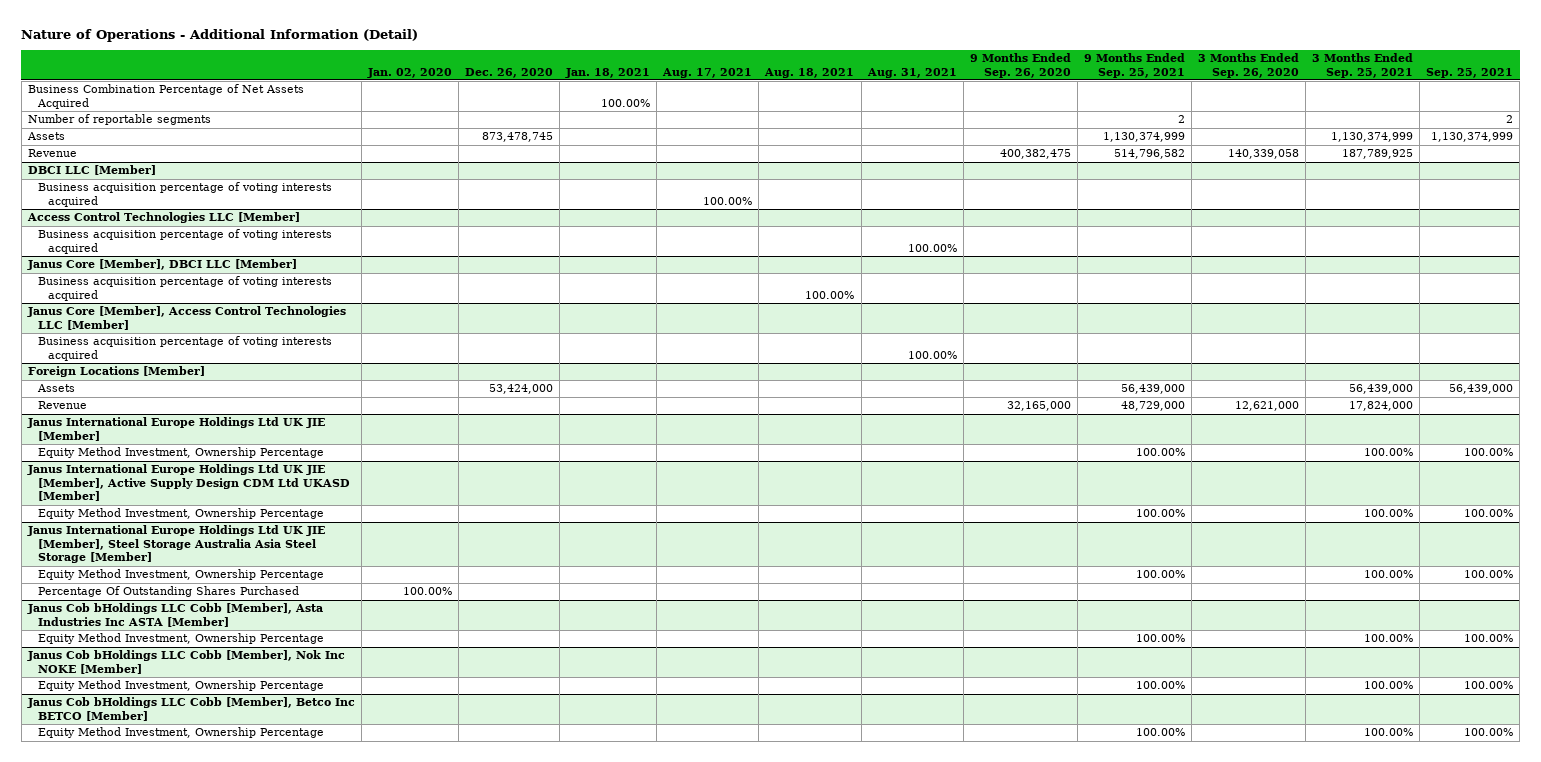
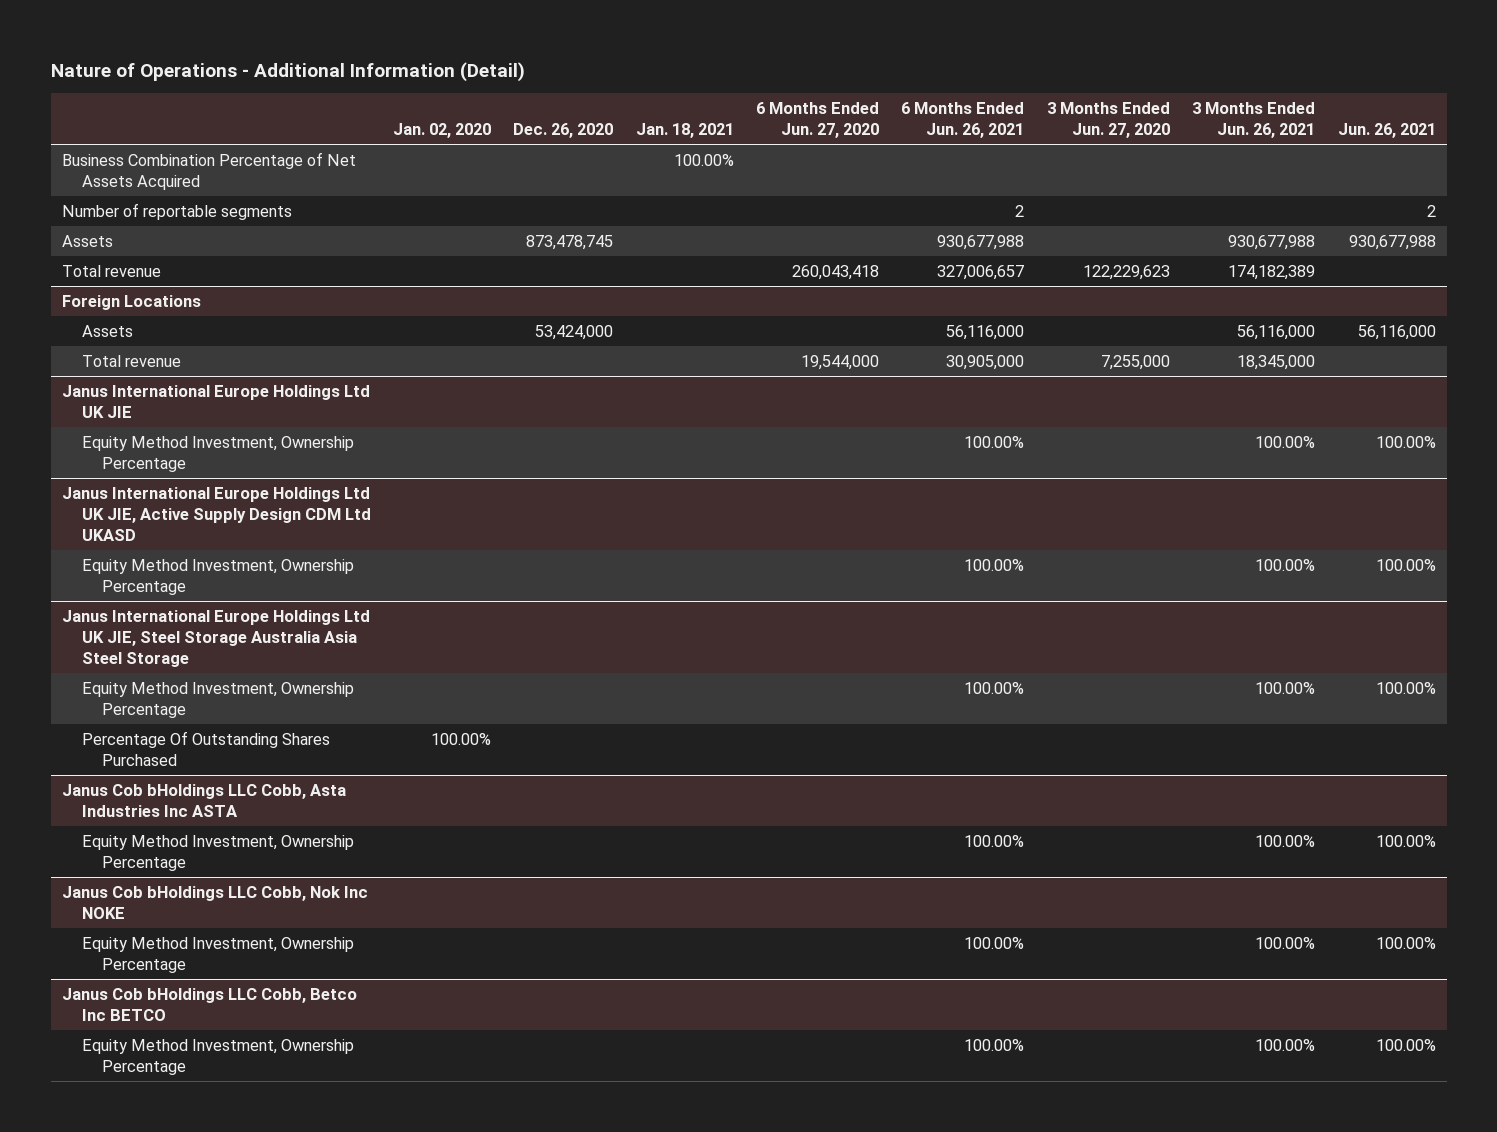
[662,67,753,78] Aug. 17, 2021 -> none
[764,67,855,78] Aug. 18, 2021 -> none
[866,67,957,78] Aug. 31, 2021 -> none
[969,53,1071,78] 9 Months Ended Sep. 26, 2020 -> none
[1083,53,1185,78] 9 Months Ended Sep. 25, 2021 -> none
[1197,53,1299,78] 3 Months Ended Sep. 26, 2020 -> none
[1312,53,1414,78] 3 Months Ended Sep. 25, 2021 -> none
[1426,67,1514,78] Sep. 25, 2021 -> none
none -> [756,101,880,139] 6 Months Ended Jun. 27, 2020
none -> [901,101,1025,139] 6 Months Ended Jun. 26, 2021
none -> [1046,101,1170,139] 3 Months Ended Jun. 27, 2020
none -> [1192,101,1316,139] 3 Months Ended Jun. 26, 2021
none -> [1337,123,1436,139] Jun. 26, 2021
[27,165,156,176] DBCI LLC [Member] -> none
[37,182,332,207] Business acquisition percentage of voting interests acquired -> none
[26,212,300,224] Access Control Technologies LLC [Member] -> none
[37,229,332,254] Business acquisition percentage of voting interests acquired -> none
[26,259,297,271] Janus Core [Member], DBCI LLC [Member] -> none
[37,276,332,301] Business acquisition percentage of voting interests acquired -> none
[26,306,346,330] Janus Core [Member], Access Control Technologies LLC [Member] -> none
[37,336,332,361] Business acquisition percentage of voting interests acquired -> none
[27,149,77,158] Revenue -> [61,264,161,277] Total revenue
[27,366,205,378] Foreign Locations [Member] -> [61,294,201,310] Foreign Locations
[37,401,87,410] Revenue -> [81,354,181,367] Total revenue
[26,417,325,441] Janus International Europe Holdings Ltd UK JIE [Member] -> [61,384,370,418] Janus International Europe Holdings Ltd UK JIE
[26,464,350,502] Janus International Europe Holdings Ltd UK JIE [Member], Active Supply Design CDM Ltd UKASD [Member] -> [61,486,371,542] Janus International Europe Holdings Ltd UK JIE, Active Supply Design CDM Ltd UKASD
[26,525,325,564] Janus International Europe Holdings Ltd UK JIE [Member], Steel Storage Australia Asia Steel Storage [Member] -> [61,609,370,668] Janus International Europe Holdings Ltd UK JIE, Steel Storage Australia Asia Steel Storage
[26,603,323,627] Janus Cob bHoldings LLC Cobb [Member], Asta Industries Inc ASTA [Member] -> [61,783,346,817] Janus Cob bHoldings LLC Cobb, Asta Industries Inc ASTA
[26,650,345,674] Janus Cob bHoldings LLC Cobb [Member], Nok Inc NOKE [Member] -> [61,885,368,919] Janus Cob bHoldings LLC Cobb, Nok Inc NOKE
[26,697,355,721] Janus Cob bHoldings LLC Cobb [Member], Betco Inc BETCO [Member] -> [61,987,357,1021] Janus Cob bHoldings LLC Cobb, Betco Inc BETCO

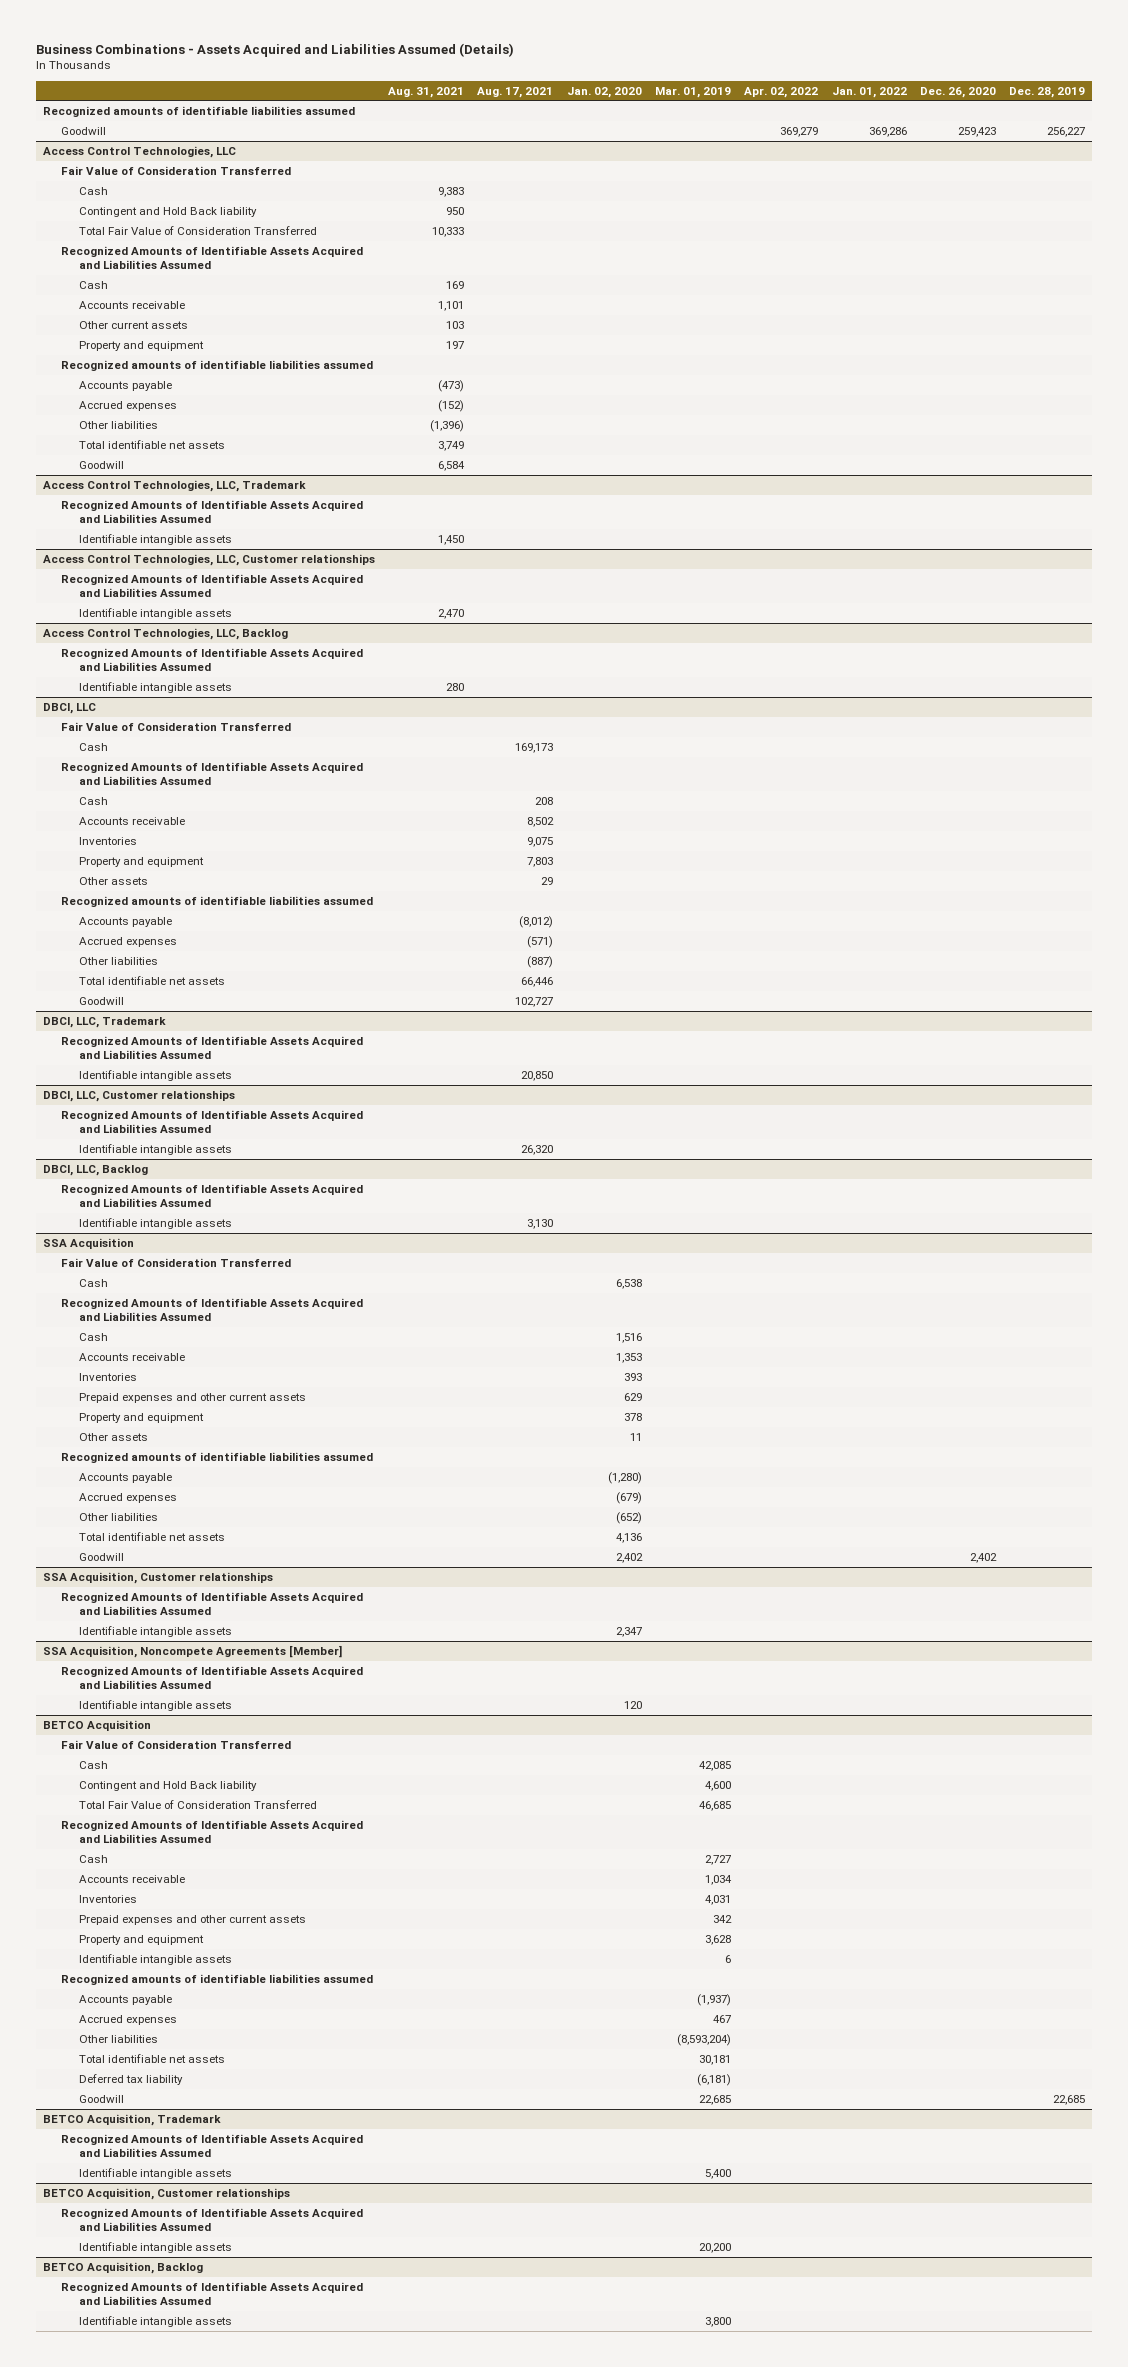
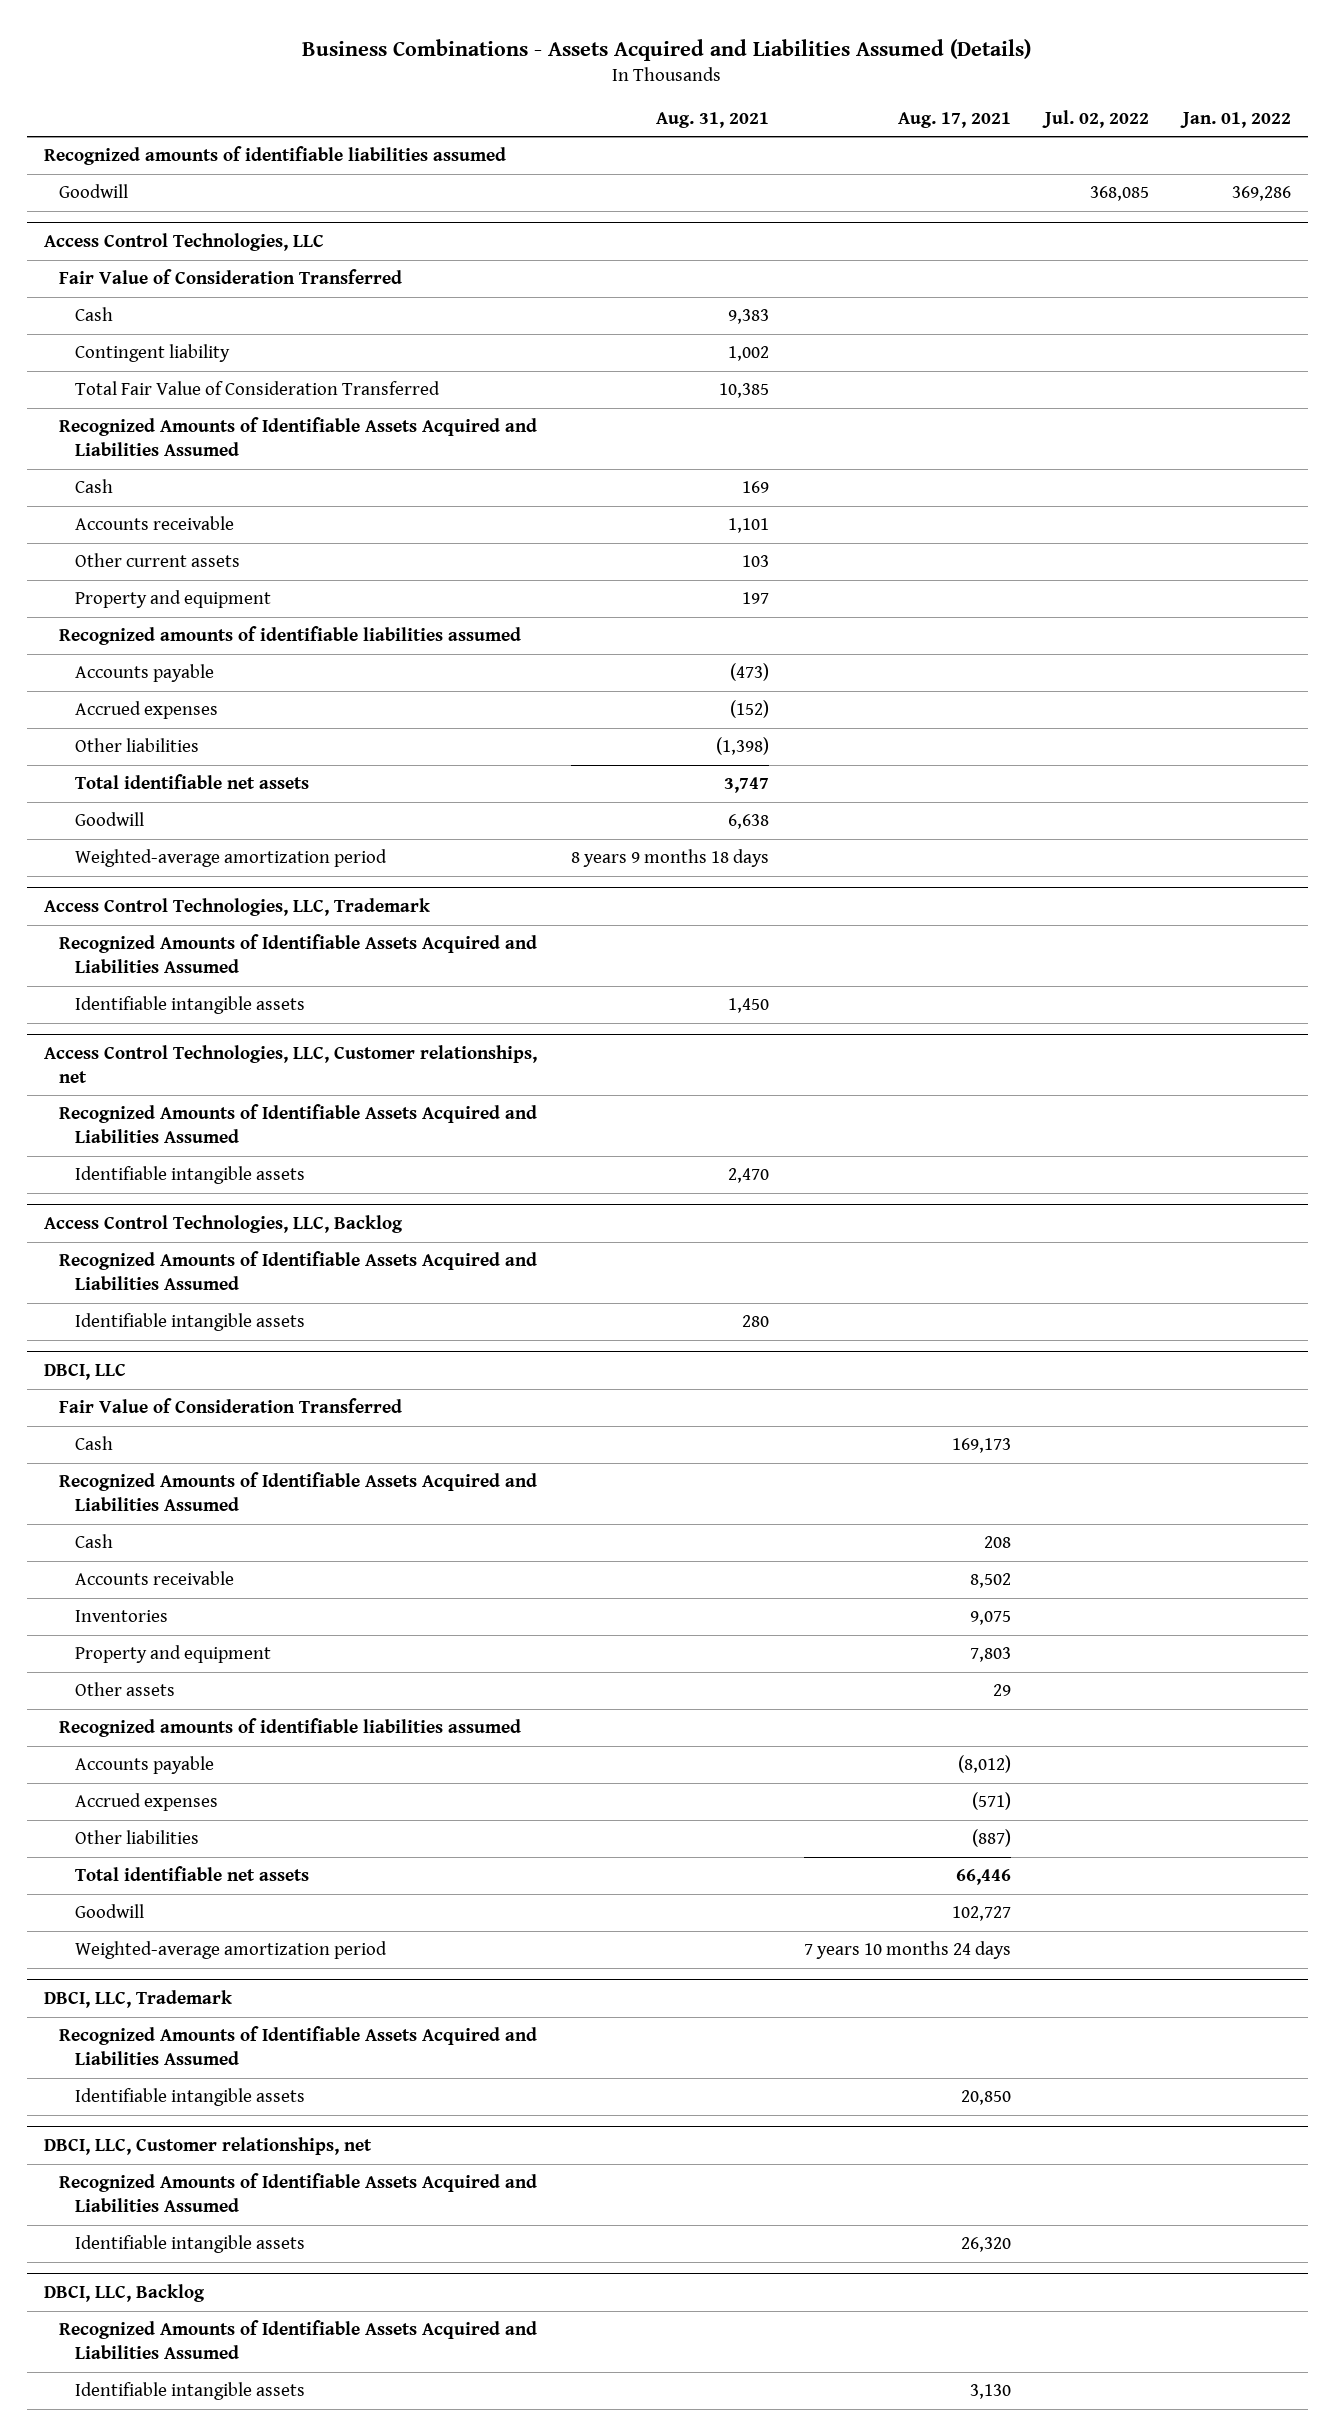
[566,86,642,98] Jan. 02, 2020 -> none
[655,86,732,98] Mar. 01, 2019 -> none
[744,86,819,98] Apr. 02, 2022 -> none
[919,86,996,98] Dec. 26, 2020 -> none
[1009,86,1086,98] Dec. 28, 2019 -> none
none -> [1041,109,1149,128] Jul. 02, 2022
[78,206,257,217] Contingent and Hold Back liability -> [74,344,230,363] Contingent liability
[446,206,465,215] 950 -> [728,346,770,362] 1,002
[432,226,465,237] 10,333 -> [719,383,770,399] 10,385
[430,419,465,432] (1,396) -> [716,737,770,756] (1,398)
[438,440,465,451] 3,749 -> [724,777,770,794] 3,747
[438,460,466,471] 6,584 -> [728,814,770,830] 6,638
none -> [74,849,387,868] Weighted-average amortization period
[42,553,375,566] Access Control Technologies, LLC, Customer relationships -> [43,1045,537,1083] Access Control Technologies, LLC, Customer relationships, net
none -> [74,1941,387,1960] Weighted-average amortization period
[42,1089,235,1102] DBCI, LLC, Customer relationships -> [43,2137,372,2156] DBCI, LLC, Customer relationships, net
[42,1237,134,1249] SSA Acquisition -> none
[60,1257,291,1267] Fair Value of Consideration Transferred -> none
[78,1278,108,1287] Cash -> none
[60,1297,363,1322] Recognized Amounts of Identifiable Assets Acquired and Liabilities Assumed -> none
[78,1332,108,1341] Cash -> none
[78,1352,185,1361] Accounts receivable -> none
[78,1372,137,1381] Inventories -> none
[78,1392,306,1403] Prepaid expenses and other current assets -> none
[78,1412,204,1423] Property and equipment -> none
[78,1432,148,1441] Other assets -> none
[60,1451,373,1463] Recognized amounts of identifiable liabilities assumed -> none
[78,1472,172,1483] Accounts payable -> none
[78,1492,177,1503] Accrued expenses -> none
[78,1512,158,1521] Other liabilities -> none
[78,1531,225,1541] Total identifiable net assets -> none
[78,1552,124,1561] Goodwill -> none
[42,1571,273,1584] SSA Acquisition, Customer relationships -> none
[60,1591,363,1616] Recognized Amounts of Identifiable Assets Acquired and Liabilities Assumed -> none
[78,1625,232,1637] Identifiable intangible assets -> none
[42,1644,342,1658] SSA Acquisition, Noncompete Agreements [Member] -> none
[60,1665,363,1690] Recognized Amounts of Identifiable Assets Acquired and Liabilities Assumed -> none
[78,1699,232,1711] Identifiable intangible assets -> none
[42,1719,151,1731] BETCO Acquisition -> none
[60,1739,291,1749] Fair Value of Consideration Transferred -> none
[78,1760,108,1769] Cash -> none
[78,1780,257,1791] Contingent and Hold Back liability -> none
[78,1799,317,1809] Total Fair Value of Consideration Transferred -> none
[60,1819,363,1844] Recognized Amounts of Identifiable Assets Acquired and Liabilities Assumed -> none
[78,1854,108,1863] Cash -> none
[78,1874,185,1883] Accounts receivable -> none
[78,1894,137,1903] Inventories -> none
[78,1914,306,1925] Prepaid expenses and other current assets -> none
[78,1934,204,1945] Property and equipment -> none
[78,1953,232,1965] Identifiable intangible assets -> none
[60,1973,373,1985] Recognized amounts of identifiable liabilities assumed -> none
[78,1994,172,2005] Accounts payable -> none
[78,2014,177,2025] Accrued expenses -> none
[78,2034,158,2043] Other liabilities -> none
[78,2053,225,2063] Total identifiable net assets -> none
[78,2073,183,2085] Deferred tax liability -> none
[78,2094,124,2103] Goodwill -> none
[42,2113,221,2126] BETCO Acquisition, Trademark -> none
[60,2133,363,2158] Recognized Amounts of Identifiable Assets Acquired and Liabilities Assumed -> none
[78,2167,232,2179] Identifiable intangible assets -> none
[42,2187,290,2200] BETCO Acquisition, Customer relationships -> none
[60,2207,363,2232] Recognized Amounts of Identifiable Assets Acquired and Liabilities Assumed -> none
[78,2241,232,2253] Identifiable intangible assets -> none
[42,2261,203,2274] BETCO Acquisition, Backlog -> none
[60,2281,363,2306] Recognized Amounts of Identifiable Assets Acquired and Liabilities Assumed -> none
[78,2315,232,2327] Identifiable intangible assets -> none

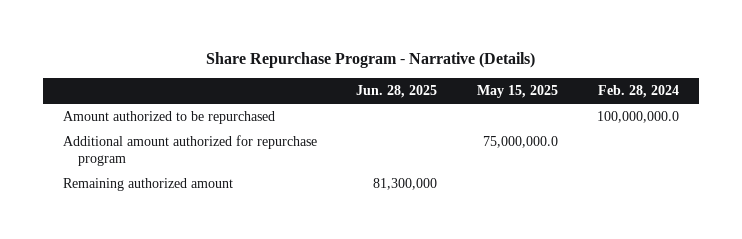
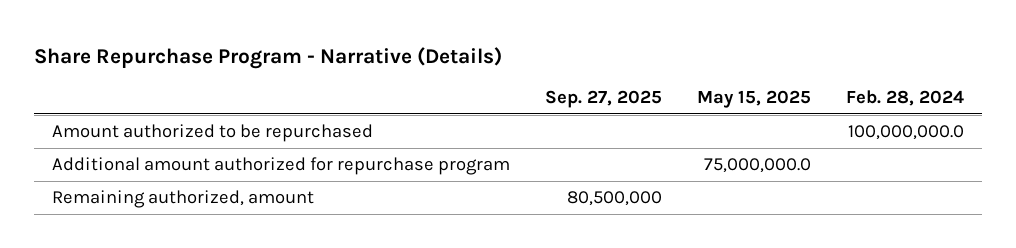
[356,85,438,99] Jun. 28, 2025 -> none
none -> [544,90,662,109] Sep. 27, 2025
[62,178,233,192] Remaining authorized amount -> [51,190,314,209] Remaining authorized, amount

